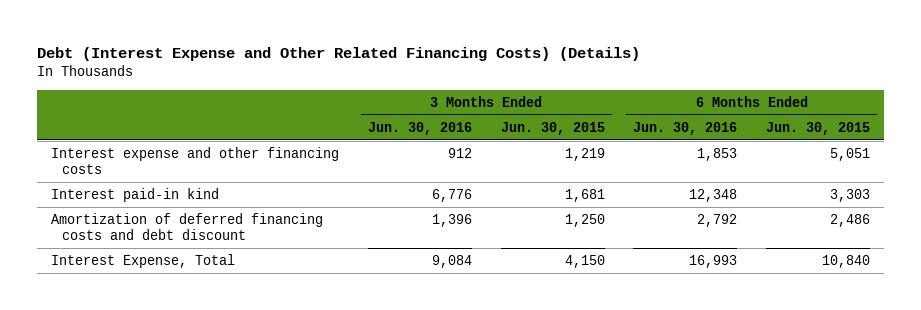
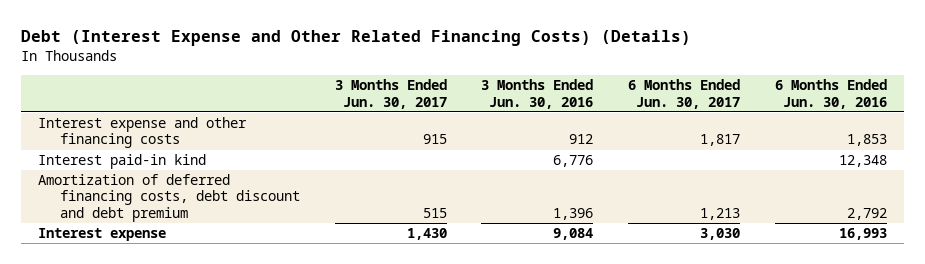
[500,121,605,135] Jun. 30, 2015 -> none
[765,121,870,135] Jun. 30, 2015 -> none
none -> [334,79,447,109] 3 Months Ended Jun. 30, 2017
none -> [628,79,741,109] 6 Months Ended Jun. 30, 2017
[51,212,324,240] Amortization of deferred financing costs and debt discount -> [38,174,301,222] Amortization of deferred financing costs, debt discount and debt premium
[51,253,236,268] Interest Expense, Total -> [38,228,167,242] Interest expense

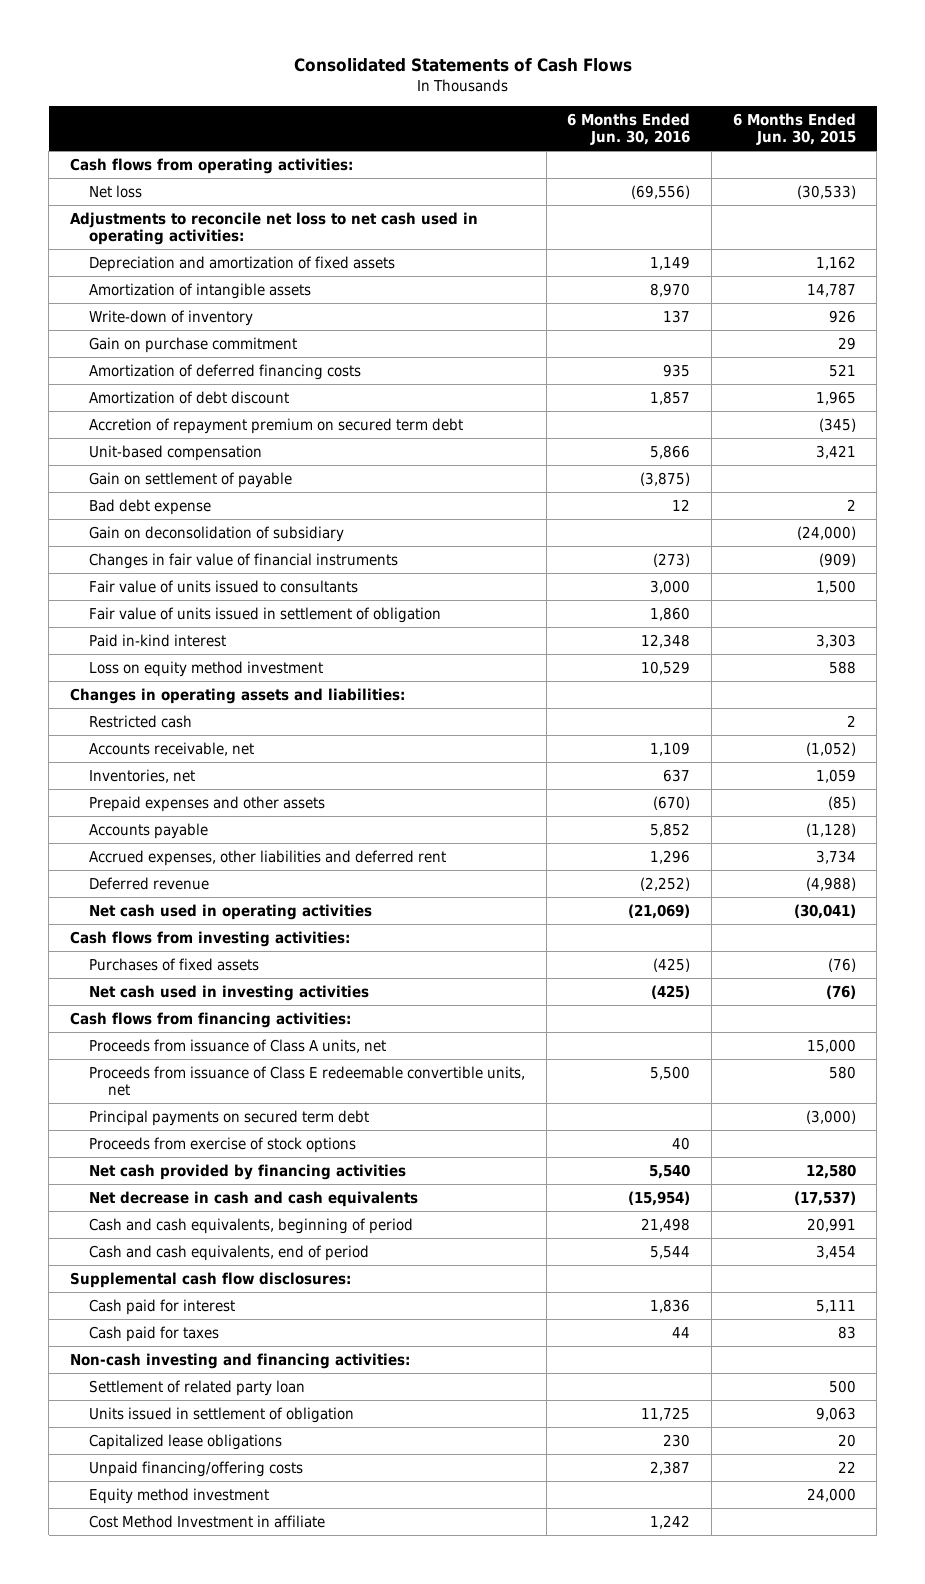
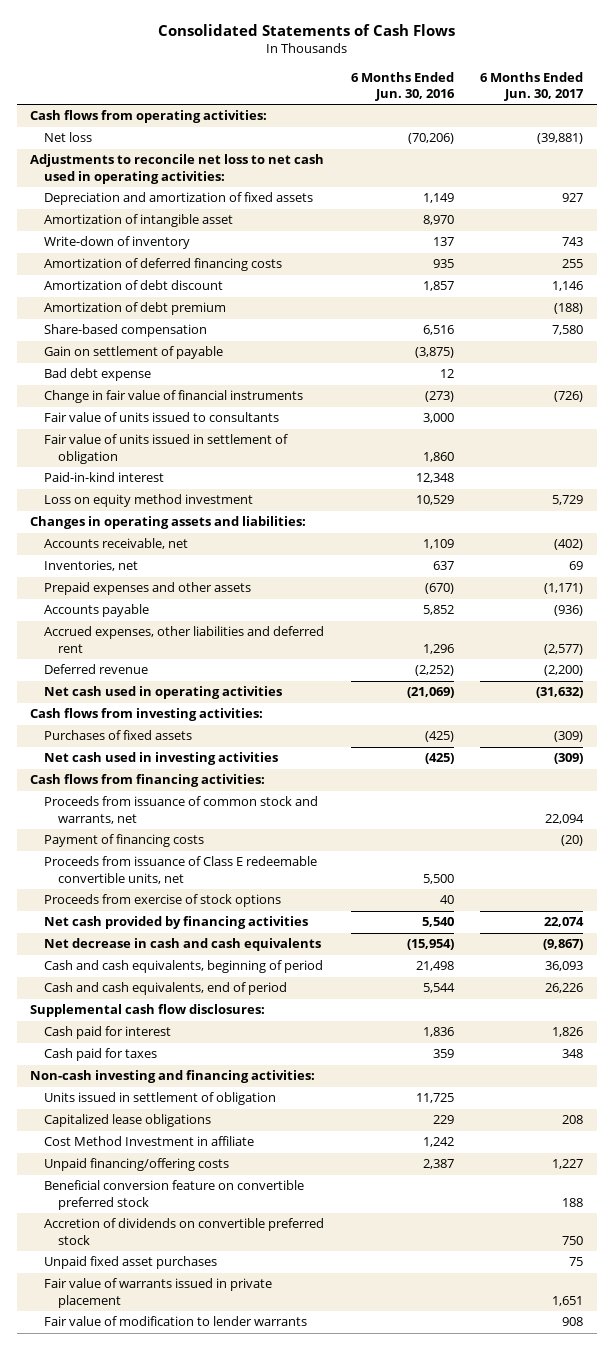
[732,112,856,146] 6 Months Ended Jun. 30, 2015 -> none
none -> [480,71,585,101] 6 Months Ended Jun. 30, 2017
[631,184,691,199] (69,556) -> [407,133,454,145] (70,206)
[88,282,311,299] Amortization of intangible assets -> [44,214,234,228] Amortization of intangible asset
[88,336,297,353] Gain on purchase commitment -> none
[88,417,463,434] Accretion of repayment premium on secured term debt -> none
none -> [44,302,227,316] Amortization of debt premium
[88,444,262,461] Unit-based compensation -> [44,324,208,338] Share-based compensation
[650,444,691,459] 5,866 -> [422,325,454,336] 6,516
[88,525,344,542] Gain on deconsolidation of subsidiary -> none
[88,552,398,569] Changes in fair value of financial instruments -> [44,390,304,404] Change in fair value of financial instruments
[88,633,226,647] Paid in-kind interest -> [44,472,165,483] Paid-in-kind interest
[88,714,192,728] Restricted cash -> none
[88,1038,386,1053] Proceeds from issuance of Class A units, net -> none
none -> [44,796,319,824] Proceeds from issuance of common stock and warrants, net
none -> [44,834,205,848] Payment of financing costs
[88,1109,369,1126] Principal payments on secured term debt -> none
[672,1326,691,1338] 44 -> [432,1049,454,1059] 359
[88,1379,305,1396] Settlement of related party loan -> none
[88,1487,269,1504] Equity method investment -> none
[663,1433,691,1447] 230 -> [432,1115,454,1125] 229
[88,1460,303,1477] Unpaid financing/offering costs -> [44,1158,230,1172] Unpaid financing/offering costs
none -> [44,1180,305,1210] Beneficial conversion feature on convertible preferred stock
none -> [44,1218,325,1245] Accretion of dividends on convertible preferred stock
none -> [44,1256,218,1270] Unpaid fixed asset purchases
none -> [44,1278,273,1308] Fair value of warrants issued in private placement
none -> [44,1316,308,1327] Fair value of modification to lender warrants

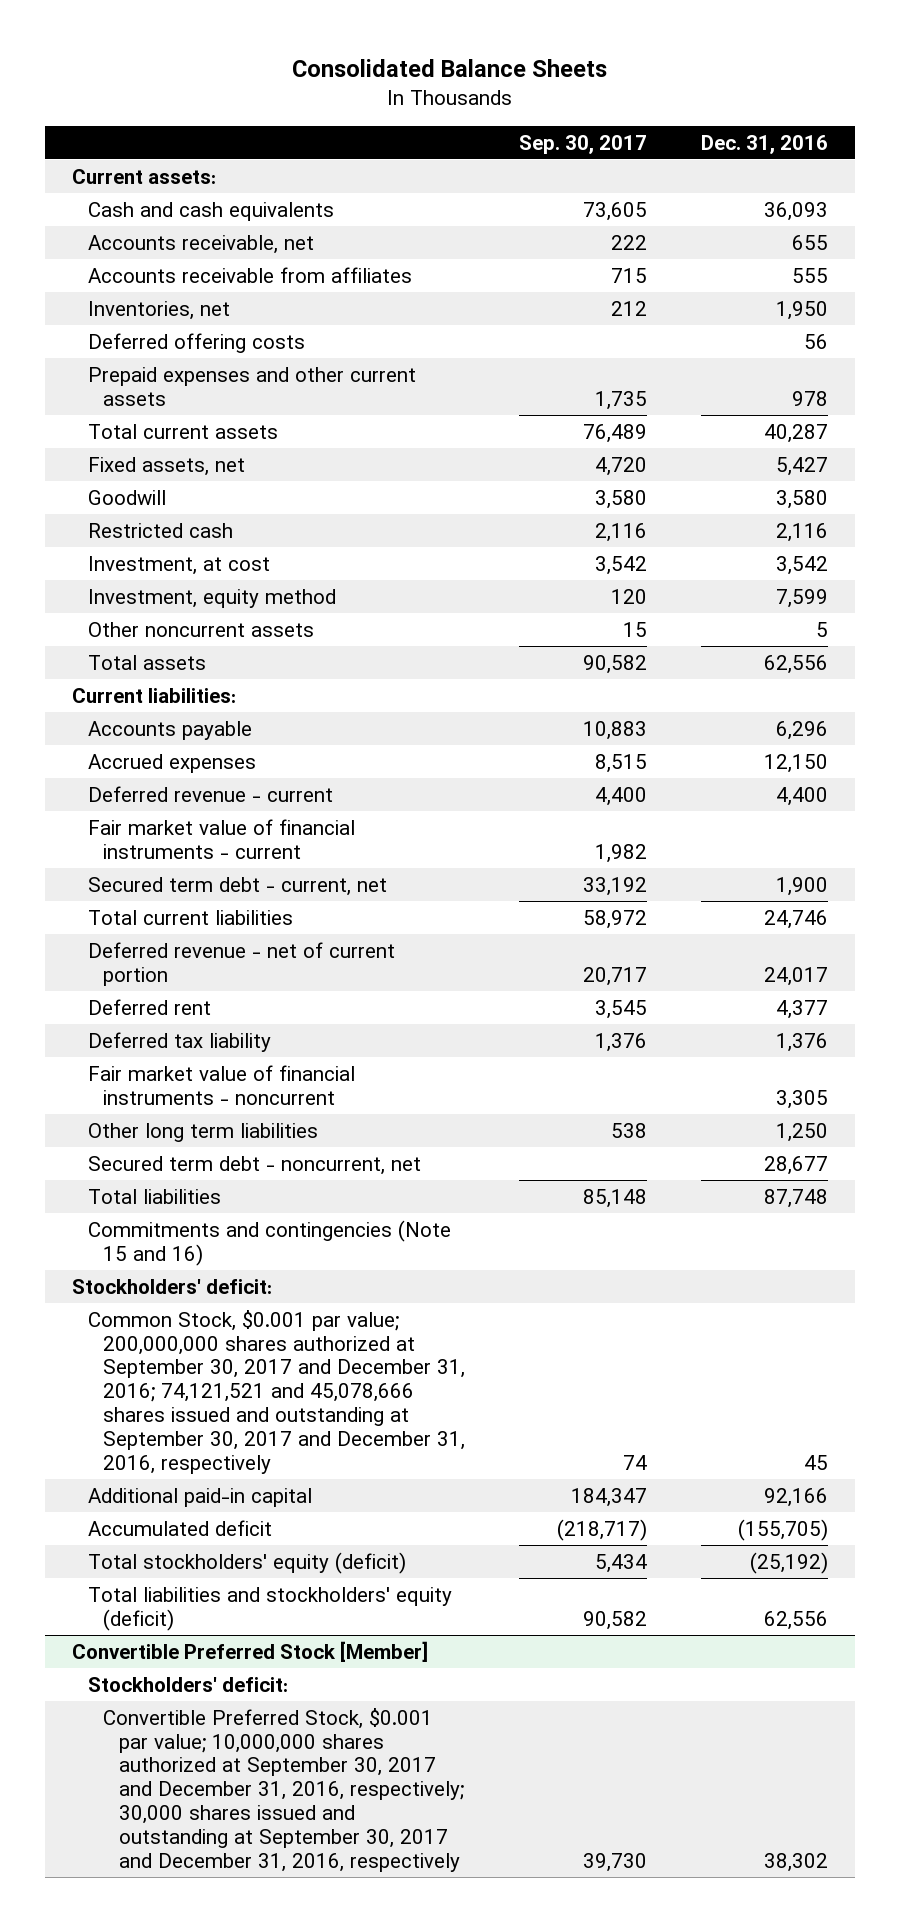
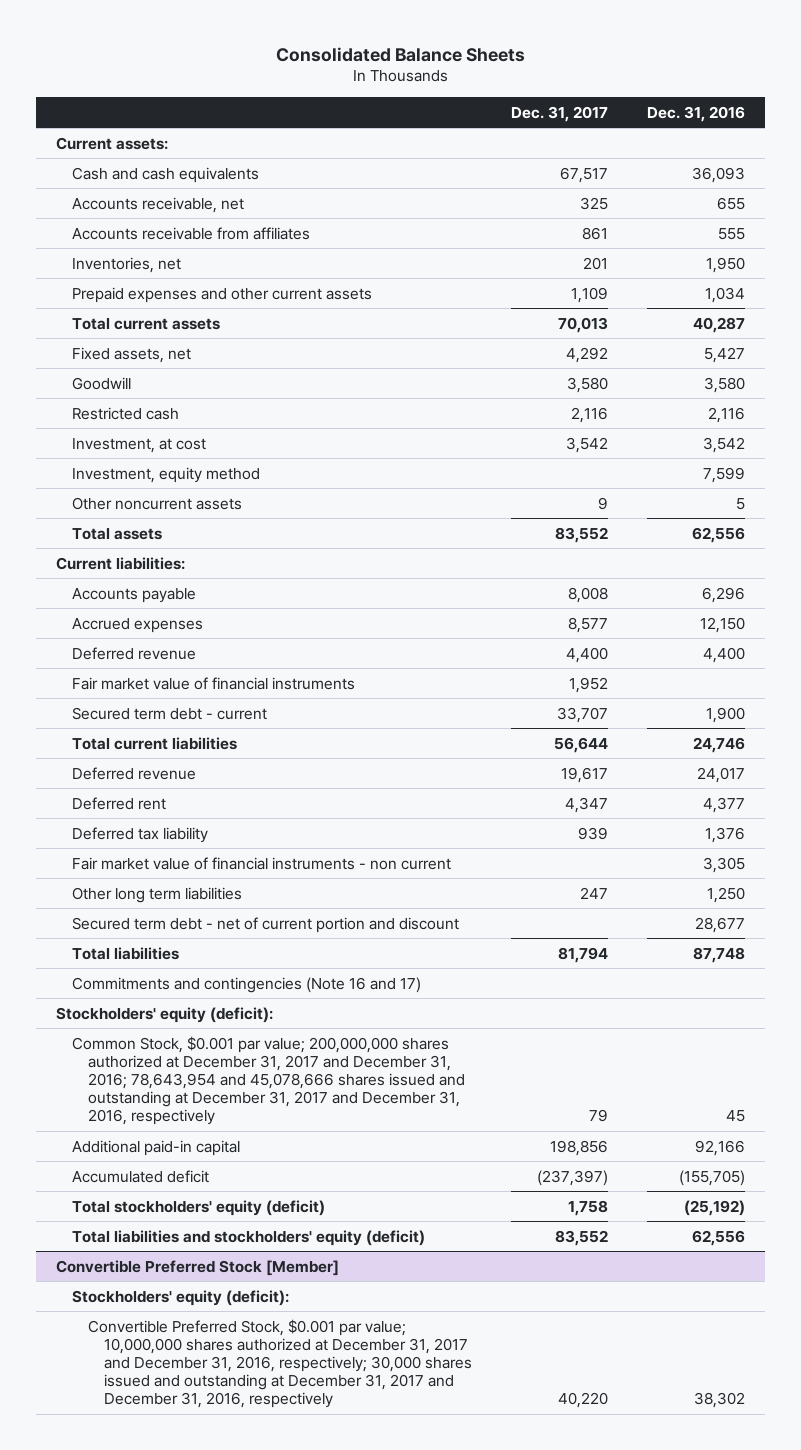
[519,134,648,154] Sep. 30, 2017 -> none
none -> [511,105,609,122] Dec. 31, 2017
[87,332,305,353] Deferred offering costs -> none
[792,390,829,406] 978 -> [705,286,746,303] 1,034
[87,785,333,802] Deferred revenue - current -> [72,646,197,660] Deferred revenue
[87,818,355,859] Fair market value of financial instruments - current -> [72,676,356,690] Fair market value of financial instruments
[87,876,387,896] Secured term debt - current, net -> [72,706,268,720] Secured term debt - current
[87,941,395,986] Deferred revenue - net of current portion -> [72,766,197,780] Deferred revenue
[87,1064,355,1105] Fair market value of financial instruments - noncurrent -> [72,856,452,870] Fair market value of financial instruments - non current
[87,1155,421,1175] Secured term debt - noncurrent, net -> [72,916,460,933] Secured term debt - net of current portion and discount
[87,1219,451,1266] Commitments and contingencies (Note 15 and 16) -> [72,976,422,993] Commitments and contingencies (Note 16 and 17)
[72,1278,273,1294] Stockholders' deficit: -> [55,1006,273,1023] Stockholders' equity (deficit):
[87,1309,466,1474] Common Stock, $0.001 par value; 200,000,000 shares authorized at September 30, 2017 and December 31, 2016; 74,121,521 and 45,078,666 shares issued and outstanding at September 30, 2017 and December 31, 2016, respectively -> [72,1035,466,1126] Common Stock, $0.001 par value; 200,000,000 shares authorized at December 31, 2017 and December 31, 2016; 78,643,954 and 45,078,666 shares issued and outstanding at December 31, 2017 and December 31, 2016, respectively
[87,1676,288,1692] Stockholders' deficit: -> [72,1289,290,1306] Stockholders' equity (deficit):
[103,1707,464,1872] Convertible Preferred Stock, $0.001 par value; 10,000,000 shares authorized at September 30, 2017 and December 31, 2016, respectively; 30,000 shares issued and outstanding at September 30, 2017 and December 31, 2016, respectively -> [88,1318,473,1409] Convertible Preferred Stock, $0.001 par value; 10,000,000 shares authorized at December 31, 2017 and December 31, 2016, respectively; 30,000 shares issued and outstanding at December 31, 2017 and December 31, 2016, respectively

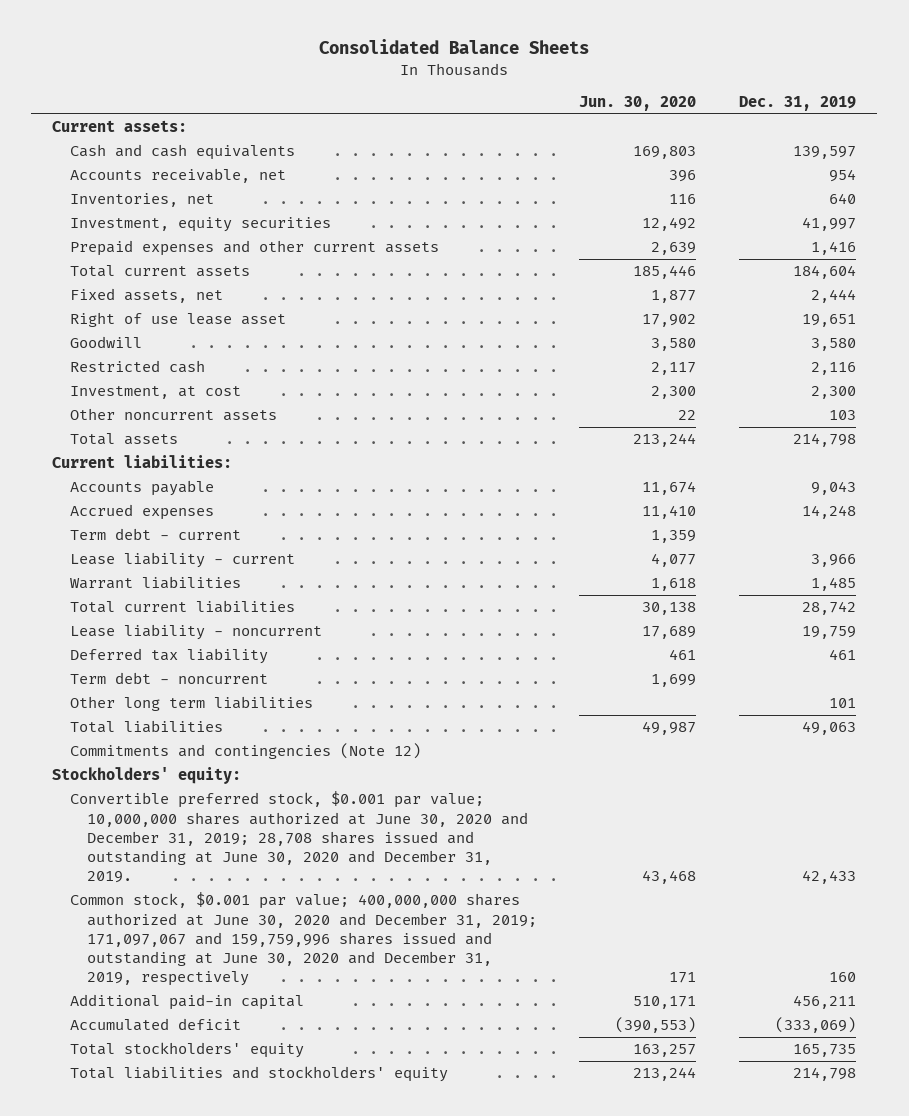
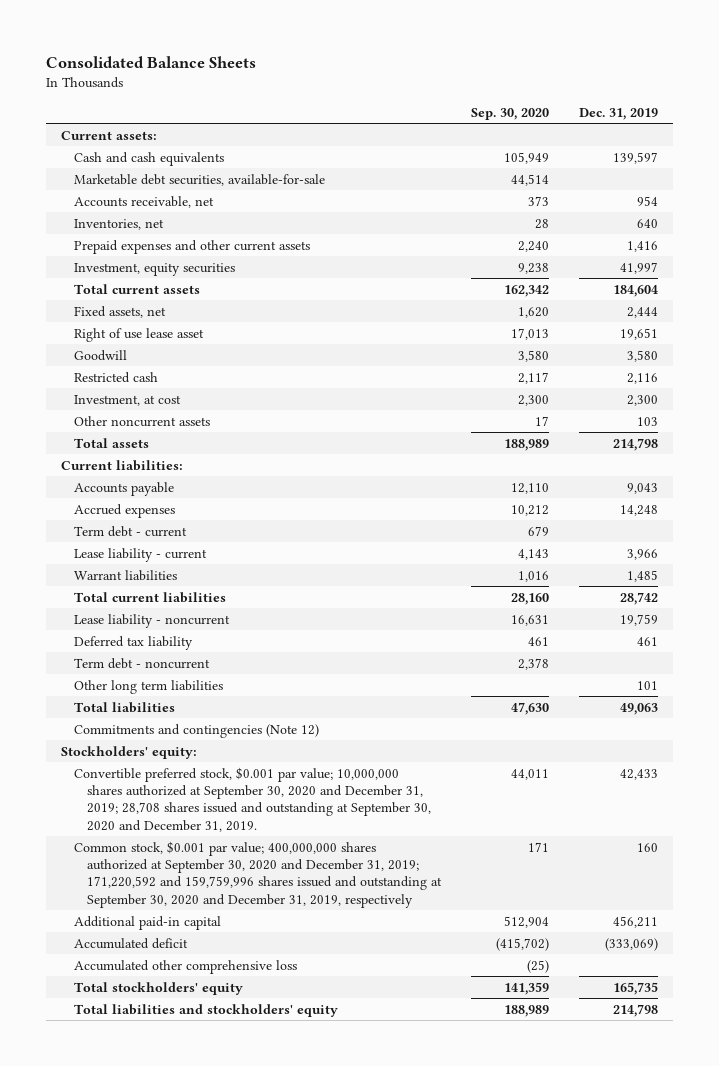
[579,95,697,111] Jun. 30, 2020 -> none
none -> [470,108,549,121] Sep. 30, 2020
none -> [73,173,325,186] Marketable debt securities, available-for-sale
[69,217,331,233] Investment, equity securities -> [73,262,235,276] Investment, equity securities
[69,791,528,884] Convertible preferred stock, $0.001 par value; 10,000,000 shares authorized at June 30, 2020 and December 31, 2019; 28,708 shares issued and outstanding at June 30, 2020 and December 31, 2019. -> [73,766,431,832] Convertible preferred stock, $0.001 par value; 10,000,000 shares authorized at September 30, 2020 and December 31, 2019; 28,708 shares issued and outstanding at September 30, 2020 and December 31, 2019.
[69,892,537,987] Common stock, $0.001 par value; 400,000,000 shares authorized at June 30, 2020 and December 31, 2019; 171,097,067 and 159,759,996 shares issued and outstanding at June 30, 2020 and December 31, 2019, respectively -> [73,840,442,908] Common stock, $0.001 par value; 400,000,000 shares authorized at September 30, 2020 and December 31, 2019; 171,220,592 and 159,759,996 shares issued and outstanding at September 30, 2020 and December 31, 2019, respectively
none -> [73,959,297,974] Accumulated other comprehensive loss

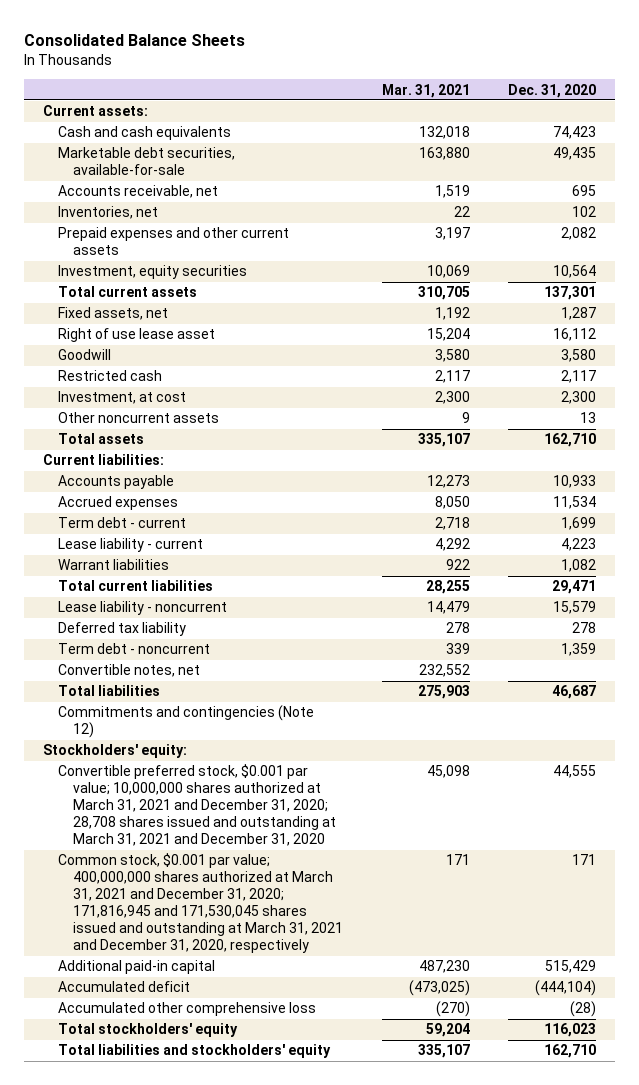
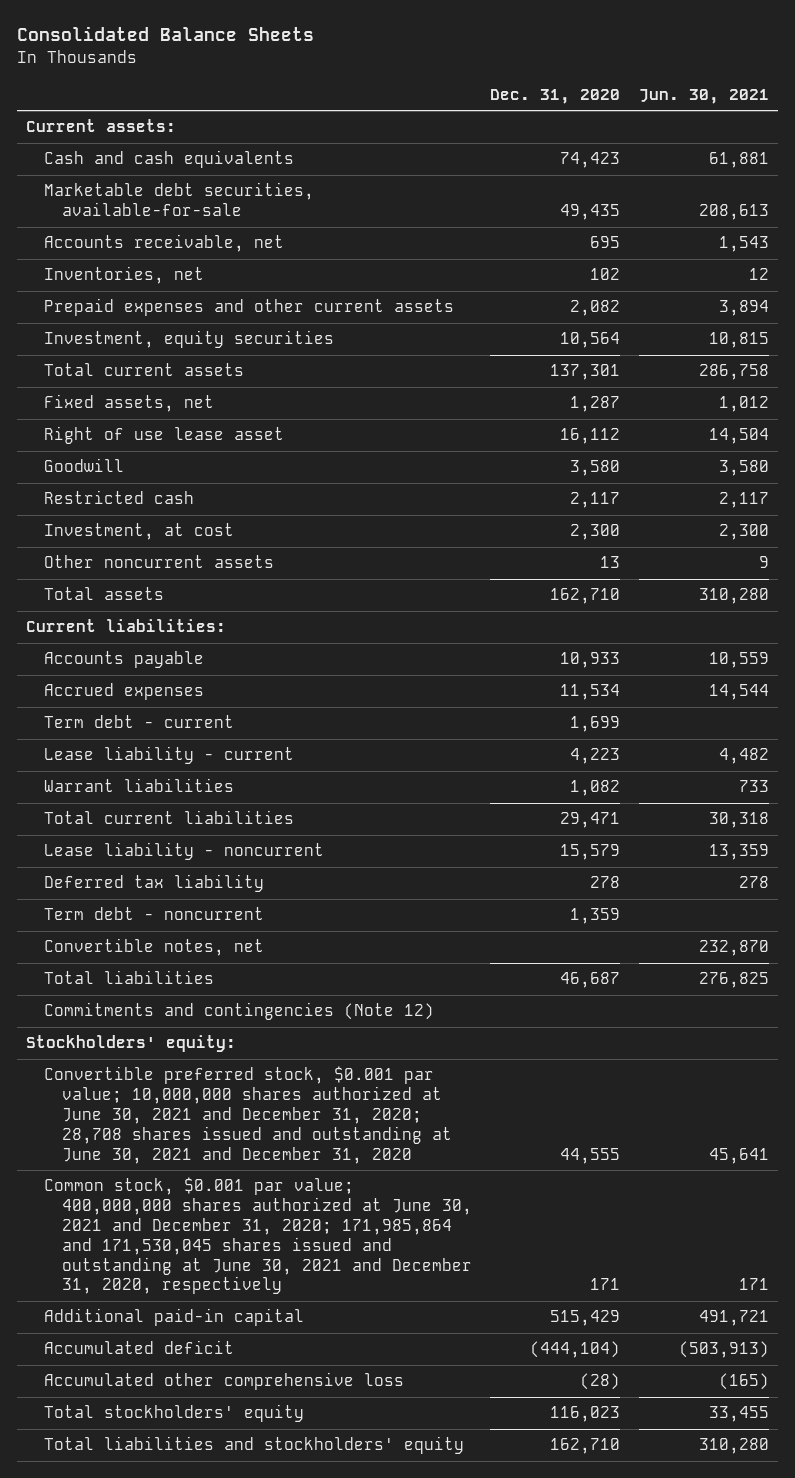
[381,83,470,98] Mar. 31, 2021 -> none
none -> [638,88,769,104] Jun. 30, 2021
[58,764,337,847] Convertible preferred stock, $0.001 par value; 10,000,000 shares authorized at March 31, 2021 and December 31, 2020; 28,708 shares issued and outstanding at March 31, 2021 and December 31, 2020 -> [44,1066,453,1164] Convertible preferred stock, $0.001 par value; 10,000,000 shares authorized at June 30, 2021 and December 31, 2020; 28,708 shares issued and outstanding at June 30, 2021 and December 31, 2020
[58,853,344,954] Common stock, $0.001 par value; 400,000,000 shares authorized at March 31, 2021 and December 31, 2020; 171,816,945 and 171,530,045 shares issued and outstanding at March 31, 2021 and December 31, 2020, respectively -> [44,1177,473,1295] Common stock, $0.001 par value; 400,000,000 shares authorized at June 30, 2021 and December 31, 2020; 171,985,864 and 171,530,045 shares issued and outstanding at June 30, 2021 and December 31, 2020, respectively

